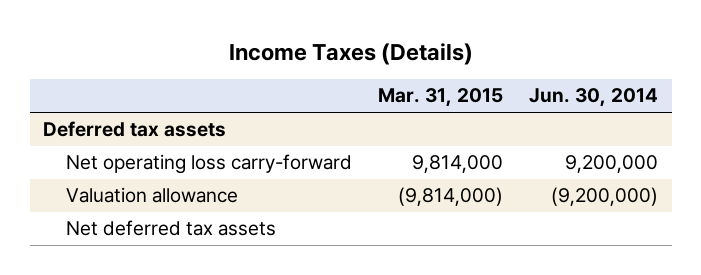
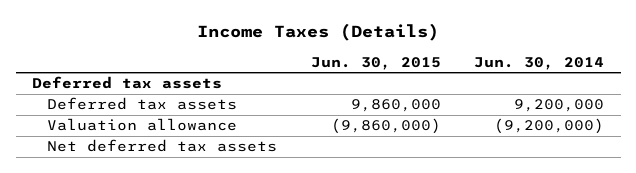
[378,88,504,108] Mar. 31, 2015 -> none
none -> [310,56,441,70] Jun. 30, 2015
[65,154,352,175] Net operating loss carry-forward -> [47,97,238,111] Deferred tax assets

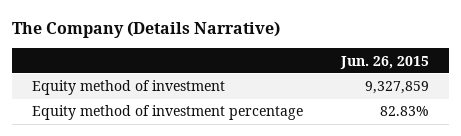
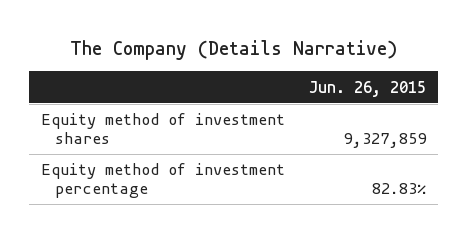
[31,80,225,96] Equity method of investment -> [41,113,286,145] Equity method of investment shares

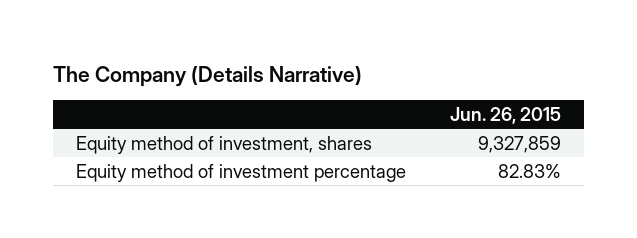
[41,113,286,145] Equity method of investment shares -> [75,135,372,154] Equity method of investment, shares

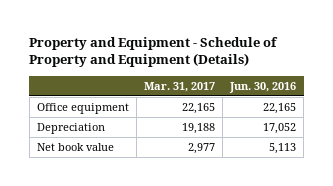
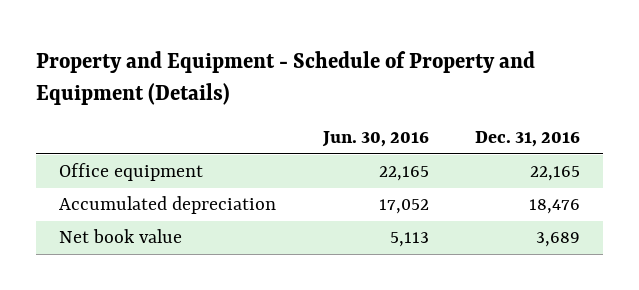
[144,81,216,92] Mar. 31, 2017 -> none
none -> [474,131,580,148] Dec. 31, 2016
[37,123,106,135] Depreciation -> [59,196,277,215] Accumulated depreciation

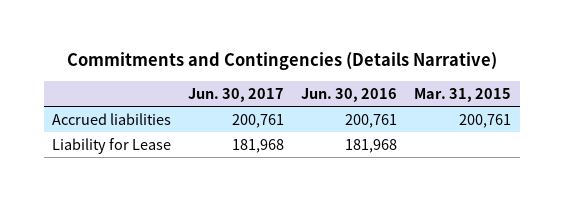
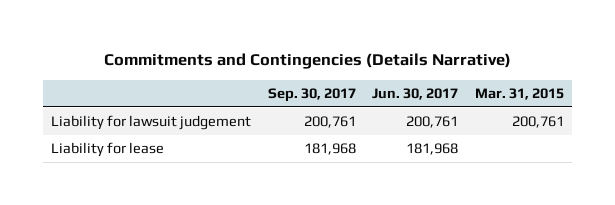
[301,87,398,102] Jun. 30, 2016 -> none
none -> [267,87,356,102] Sep. 30, 2017
[52,113,172,126] Accrued liabilities -> [51,115,252,131] Liability for lawsuit judgement
[52,138,172,155] Liability for Lease -> [51,142,165,158] Liability for lease

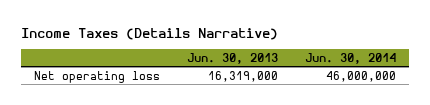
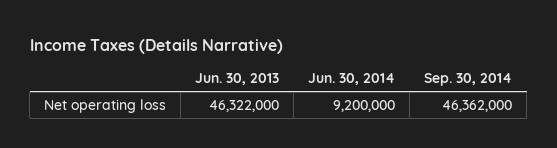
none -> [424,72,513,86] Sep. 30, 2014
[208,70,279,82] 16,319,000 -> [209,99,280,112] 46,322,000
[325,70,396,82] 46,000,000 -> [333,99,396,112] 9,200,000

